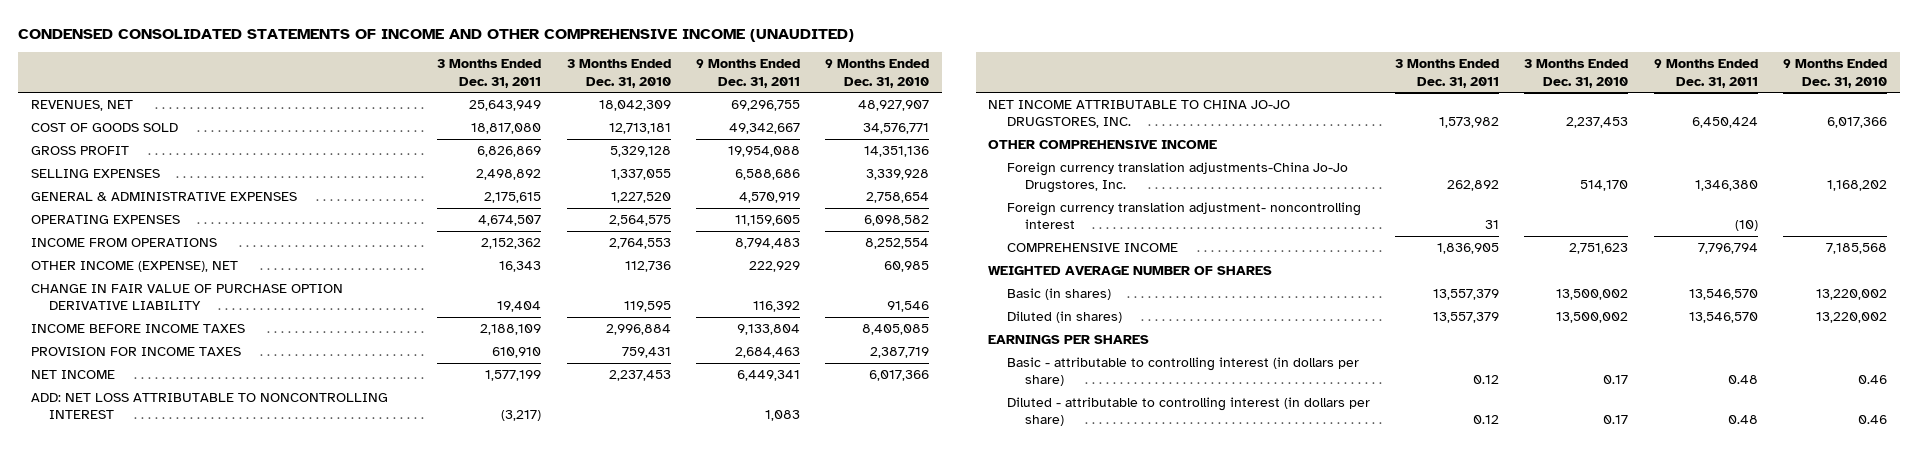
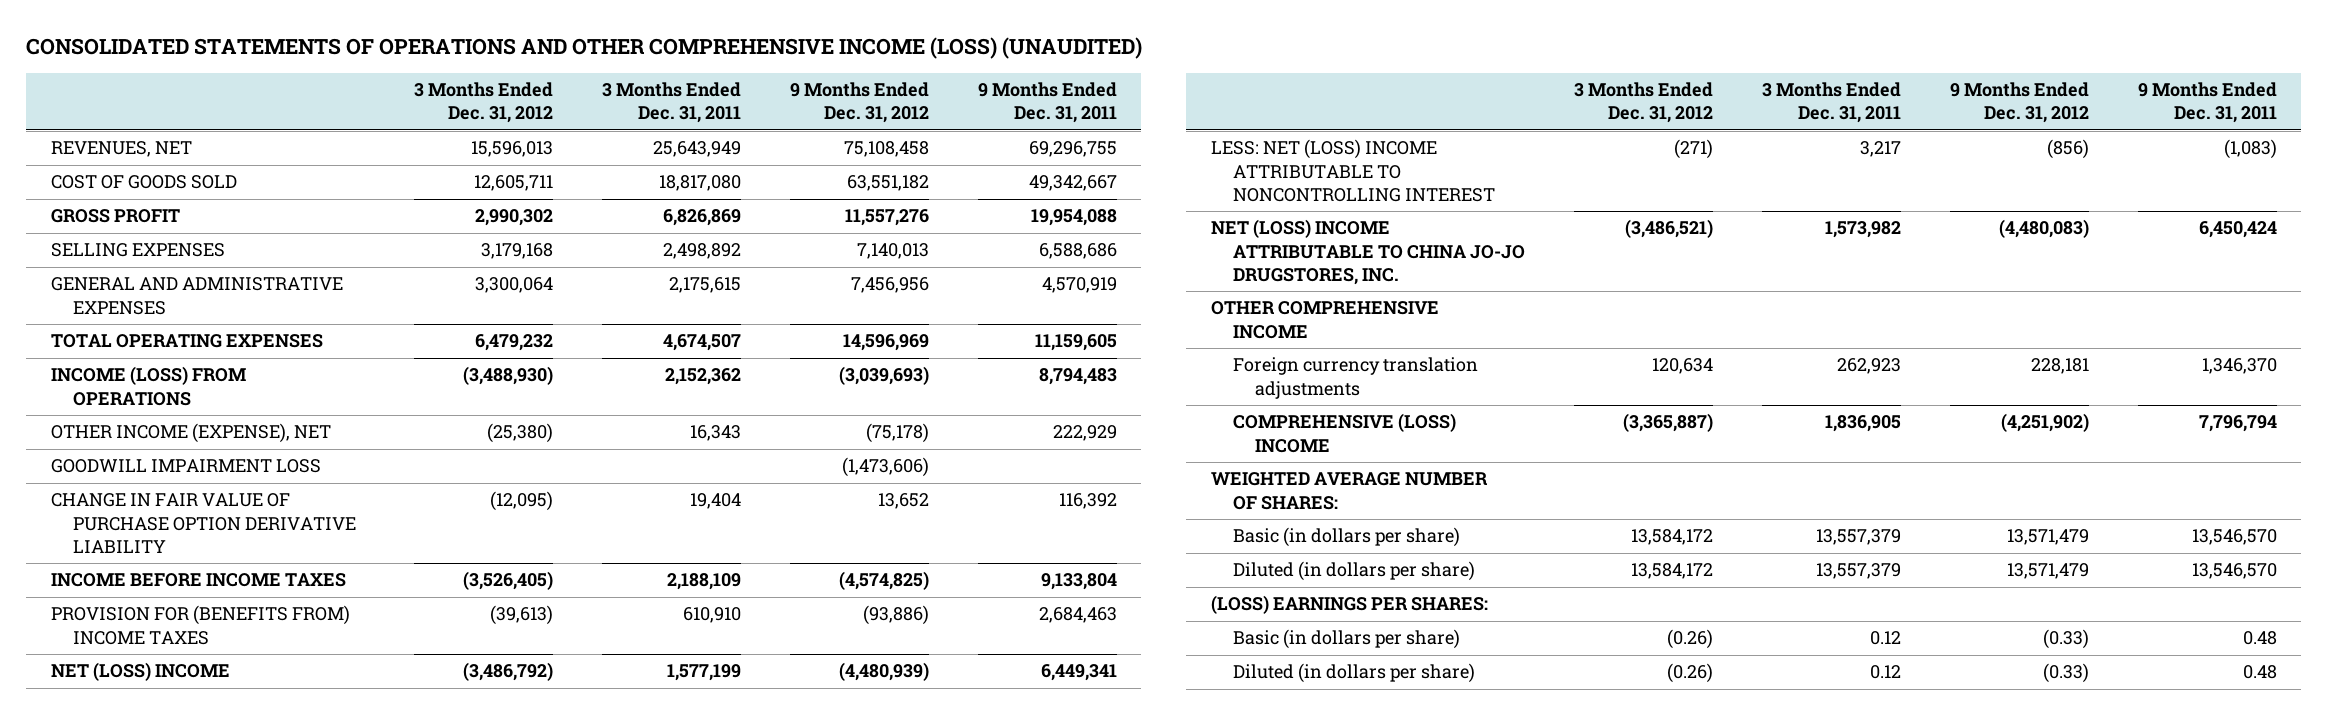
[17,28,854,42] CONDENSED CONSOLIDATED STATEMENTS OF INCOME AND OTHER COMPREHENSIVE INCOME (UNAUDITED) -> [26,37,1143,60] CONSOLIDATED STATEMENTS OF OPERATIONS AND OTHER COMPREHENSIVE INCOME (LOSS) (UNAUDITED)
[566,59,671,88] 3 Months Ended Dec. 31, 2010 -> none
[825,59,930,88] 9 Months Ended Dec. 31, 2010 -> none
none -> [413,81,553,124] 3 Months Ended Dec. 31, 2012
none -> [789,81,929,124] 9 Months Ended Dec. 31, 2012
[30,192,297,202] GENERAL & ADMINISTRATIVE EXPENSES -> [50,277,343,315] GENERAL AND ADMINISTRATIVE EXPENSES
[30,215,180,225] OPERATING EXPENSES -> [50,334,323,349] TOTAL OPERATING EXPENSES
[30,238,217,248] INCOME FROM OPERATIONS -> [50,366,246,406] INCOME (LOSS) FROM OPERATIONS
none -> [50,459,321,474] GOODWILL IMPAIRMENT LOSS
[30,347,241,357] PROVISION FOR INCOME TAXES -> [50,605,350,645] PROVISION FOR (BENEFITS FROM) INCOME TAXES
[30,370,115,380] NET INCOME -> [50,662,230,682] NET (LOSS) INCOME
[30,393,388,420] ADD: NET LOSS ATTRIBUTABLE TO NONCONTROLLING INTEREST -> [1210,139,1495,203] LESS: NET (LOSS) INCOME ATTRIBUTABLE TO NONCONTROLLING INTEREST
[501,410,542,422] (3,217) -> [1859,141,1901,158] 3,217
[764,410,800,422] 1,083 -> [2223,139,2277,160] (1,083)
[988,100,1291,129] NET INCOME ATTRIBUTABLE TO CHINA JO-JO DRUGSTORES, INC. -> [1210,219,1525,286] NET (LOSS) INCOME ATTRIBUTABLE TO CHINA JO-JO DRUGSTORES, INC.
[1006,202,1361,230] Foreign currency translation adjustment- noncontrolling interest -> none
[1006,162,1348,194] Foreign currency translation adjustments-China Jo-Jo Drugstores, Inc. -> [1232,357,1478,399] Foreign currency translation adjustments
[1447,180,1500,192] 262,892 -> [1836,358,1901,375] 262,923
[1694,180,1758,192] 1,346,380 -> [2201,358,2277,375] 1,346,370
[1006,243,1178,253] COMPREHENSIVE INCOME -> [1232,413,1456,453] COMPREHENSIVE (LOSS) INCOME
[988,266,1273,276] WEIGHTED AVERAGE NUMBER OF SHARES -> [1210,472,1488,510] WEIGHTED AVERAGE NUMBER OF SHARES:
[1006,288,1111,301] Basic (in shares) -> [1232,527,1460,548] Basic (in dollars per share)
[1006,311,1122,324] Diluted (in shares) -> [1232,561,1475,582] Diluted (in dollars per share)
[988,335,1150,345] EARNINGS PER SHARES -> [1210,595,1488,615] (LOSS) EARNINGS PER SHARES:
[1006,357,1359,387] Basic - attributable to controlling interest (in dollars per share) -> [1232,629,1460,650] Basic (in dollars per share)
[1006,397,1370,427] Diluted - attributable to controlling interest (in dollars per share) -> [1232,663,1475,684] Diluted (in dollars per share)

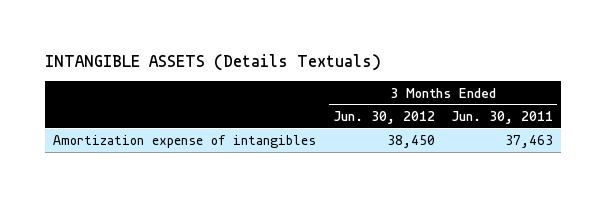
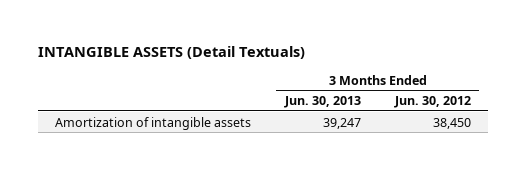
[45,54,382,72] INTANGIBLE ASSETS (Details Textuals) -> [37,46,305,60] INTANGIBLE ASSETS (Detail Textuals)
[451,110,554,124] Jun. 30, 2011 -> none
none -> [283,96,361,109] Jun. 30, 2013
[53,135,317,149] Amortization expense of intangibles -> [54,116,251,130] Amortization of intangible assets

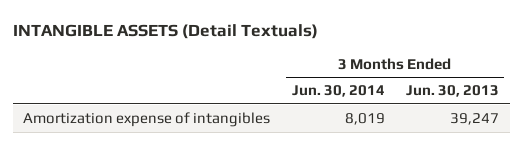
[393,96,471,109] Jun. 30, 2012 -> none
none -> [291,85,385,98] Jun. 30, 2014
[54,116,251,130] Amortization of intangible assets -> [23,112,271,128] Amortization expense of intangibles

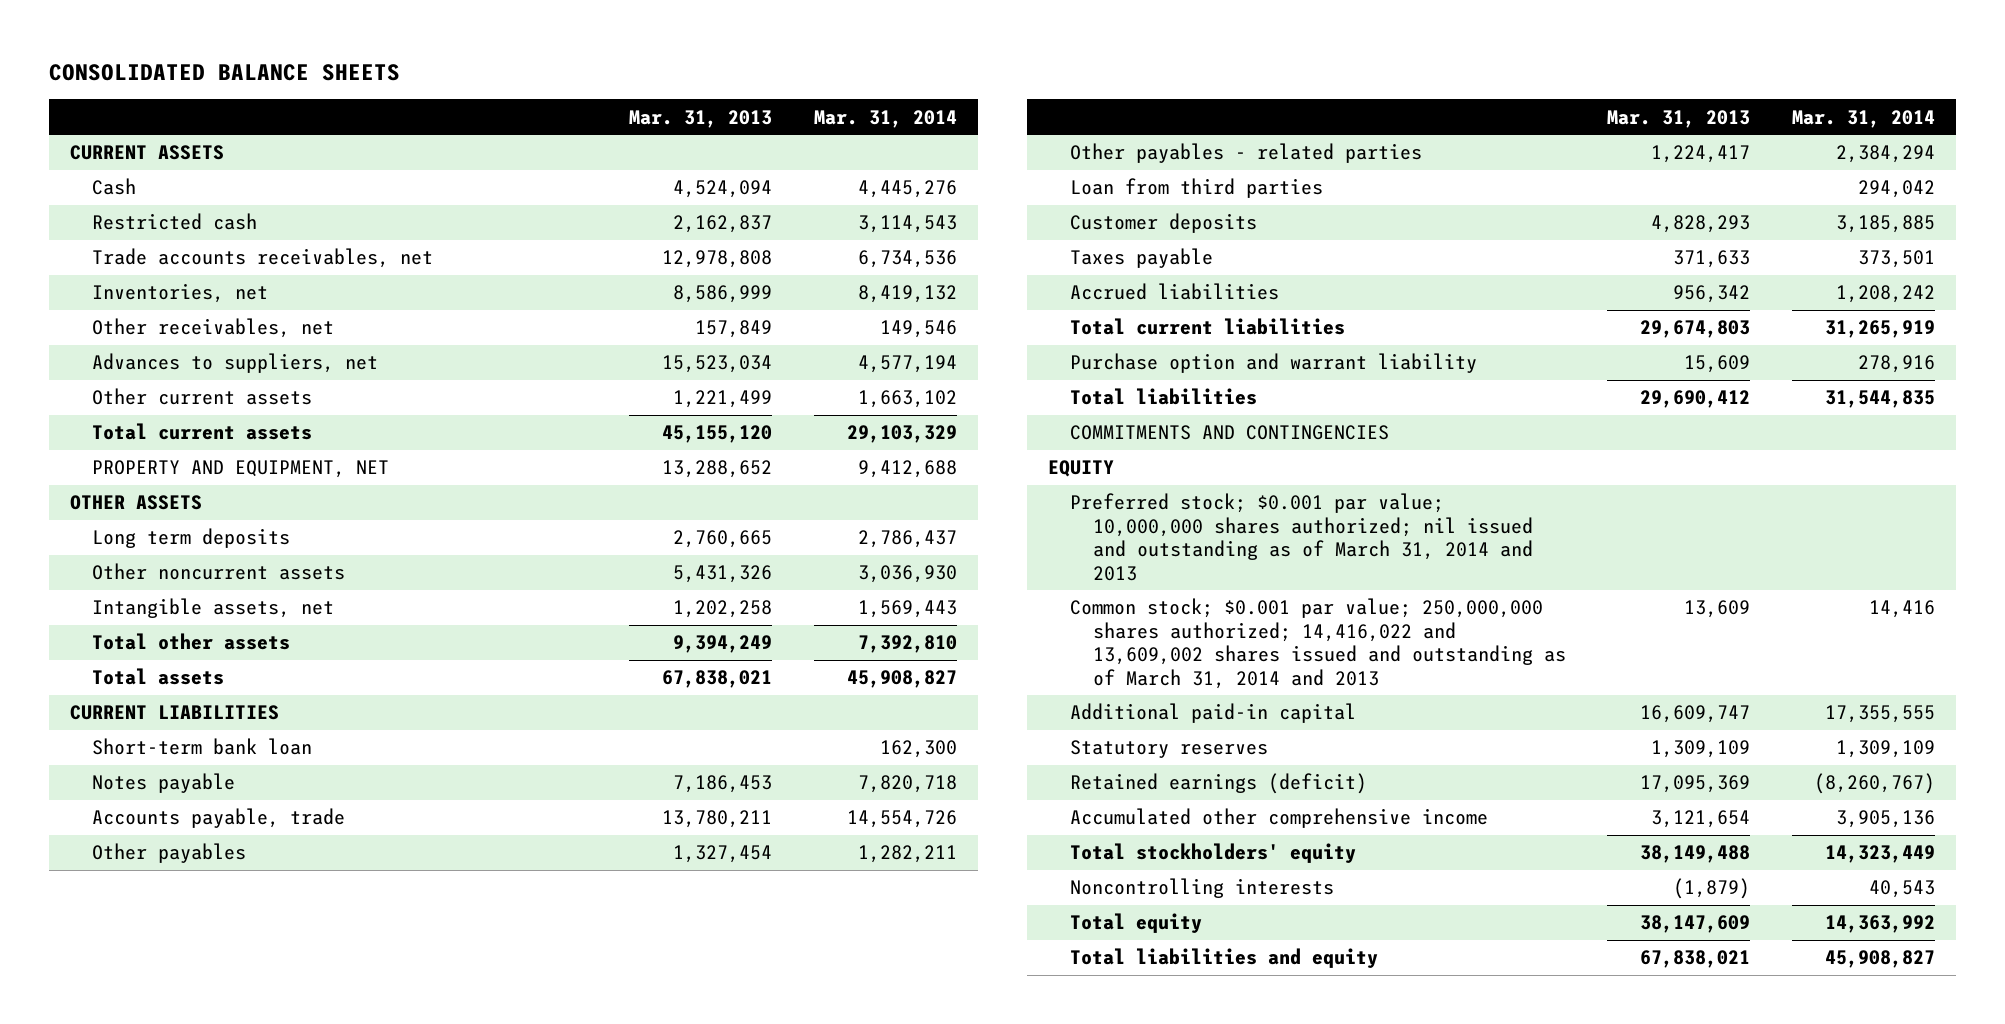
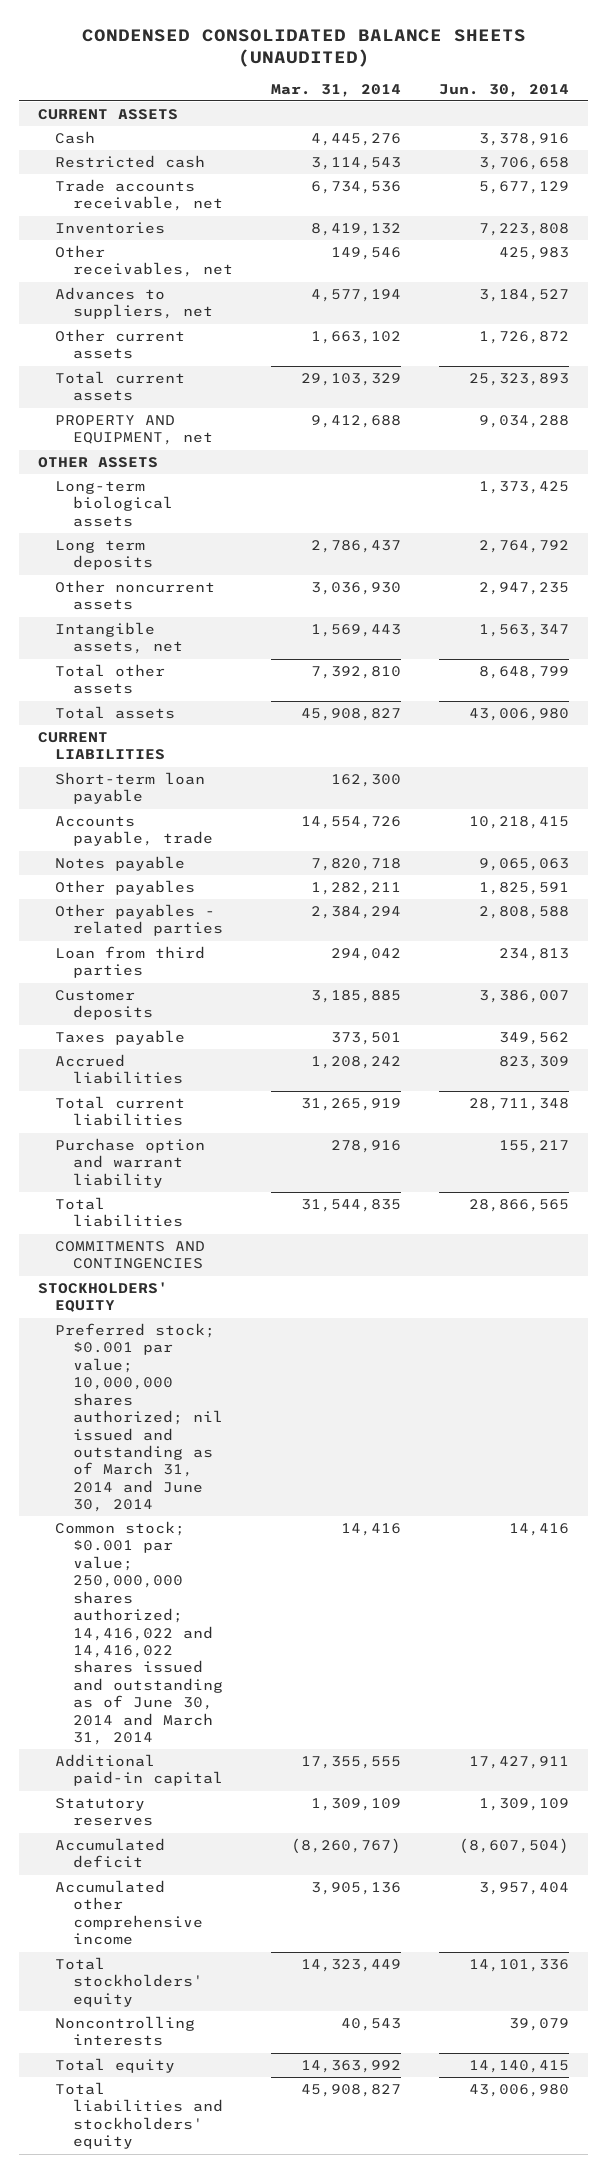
[49,63,401,81] CONSOLIDATED BALANCE SHEETS -> [81,28,526,67] CONDENSED CONSOLIDATED BALANCE SHEETS (UNAUDITED)
[629,109,773,128] Mar. 31, 2013 -> none
none -> [439,83,570,97] Jun. 30, 2014
[92,248,434,269] Trade accounts receivables, net -> [55,179,223,212] Trade accounts receivable, net
[92,283,269,304] Inventories, net -> [55,222,166,235] Inventories
[92,460,390,479] PROPERTY AND EQUIPMENT, NET -> [55,415,213,446] PROPERTY AND EQUIPMENT, net
none -> [55,481,173,527] Long-term biological assets
[92,738,313,756] Short-term bank loan -> [55,772,206,805] Short-term loan payable
[92,773,236,794] Notes payable -> [55,856,186,872] Notes payable
[1048,460,1115,478] EQUITY -> [37,1282,168,1313] STOCKHOLDERS' EQUITY
[1070,493,1533,581] Preferred stock; $0.001 par value; 10,000,000 shares authorized; nil issued and outstanding as of March 31, 2014 and 2013 -> [55,1323,223,1513] Preferred stock; $0.001 par value; 10,000,000 shares authorized; nil issued and outstanding as of March 31, 2014 and June 30, 2014
[1070,598,1566,689] Common stock; $0.001 par value; 250,000,000 shares authorized; 14,416,022 and 13,609,002 shares issued and outstanding as of March 31, 2014 and 2013 -> [55,1521,223,1746] Common stock; $0.001 par value; 250,000,000 shares authorized; 14,416,022 and 14,416,022 shares issued and outstanding as of June 30, 2014 and March 31, 2014
[1070,773,1368,795] Retained earnings (deficit) -> [55,1838,166,1869] Accumulated deficit
[1070,948,1379,969] Total liabilities and equity -> [55,2082,223,2150] Total liabilities and stockholders' equity

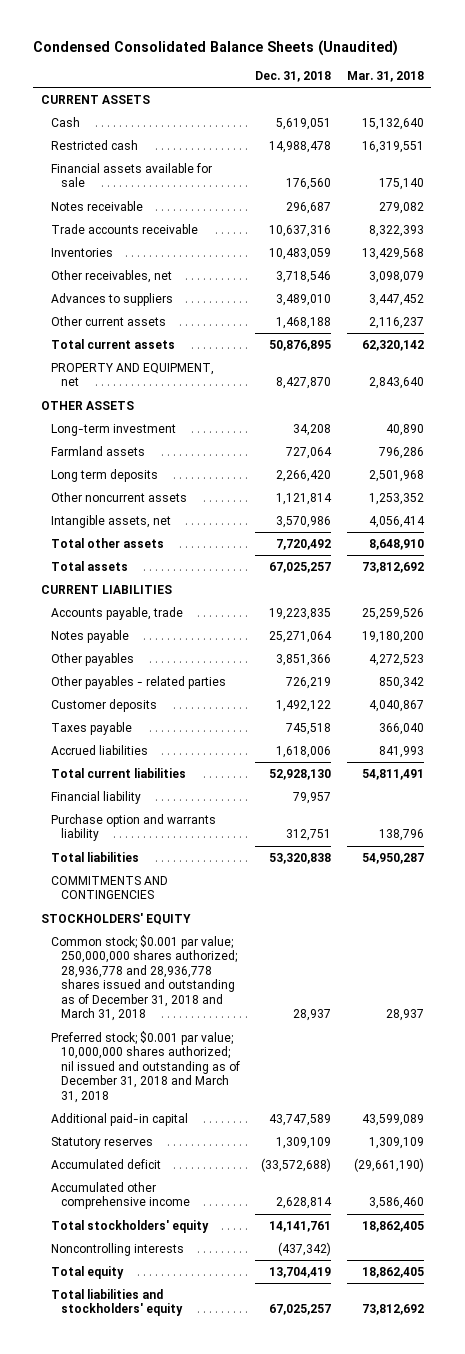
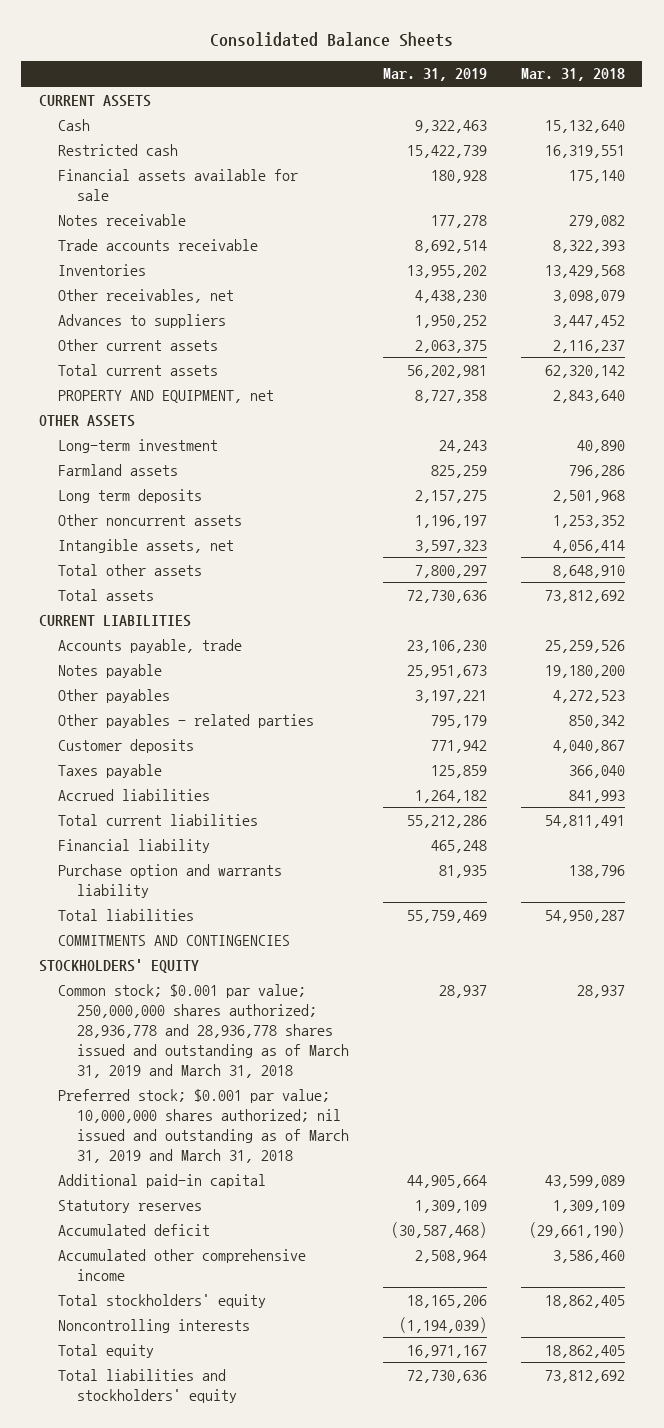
[33,40,399,57] Condensed Consolidated Balance Sheets (Unaudited) -> [209,32,453,48] Consolidated Balance Sheets
[255,71,332,83] Dec. 31, 2018 -> none
none -> [382,68,487,82] Mar. 31, 2019
[51,934,237,1022] Common stock; $0.001 par value; 250,000,000 shares authorized; 28,936,778 and 28,936,778 shares issued and outstanding as of December 31, 2018 and March 31, 2018 -> [57,983,349,1078] Common stock; $0.001 par value; 250,000,000 shares authorized; 28,936,778 and 28,936,778 shares issued and outstanding as of March 31, 2019 and March 31, 2018
[51,1030,240,1103] Preferred stock; $0.001 par value; 10,000,000 shares authorized; nil issued and outstanding as of December 31, 2018 and March 31, 2018 -> [57,1088,349,1163] Preferred stock; $0.001 par value; 10,000,000 shares authorized; nil issued and outstanding as of March 31, 2019 and March 31, 2018

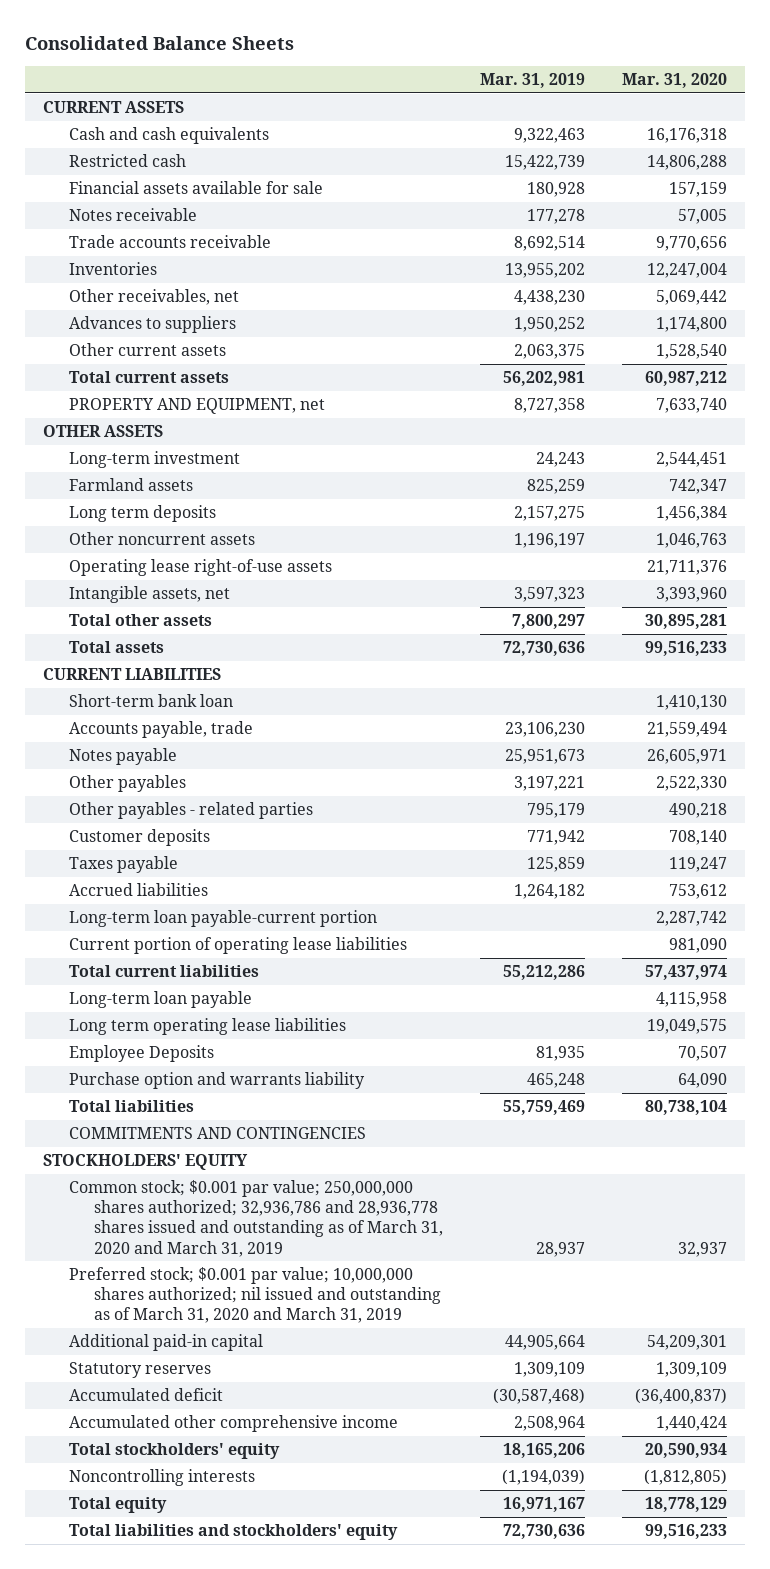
[521,68,626,82] Mar. 31, 2018 -> none
none -> [621,72,727,88] Mar. 31, 2020
[57,118,90,131] Cash -> [68,127,269,145] Cash and cash equivalents
none -> [68,559,332,577] Operating lease right-of-use assets
none -> [68,694,233,708] Short-term bank loan
none -> [68,910,377,928] Long-term loan payable-current portion
none -> [68,937,407,955] Current portion of operating lease liabilities
[57,838,210,853] Financial liability -> none
none -> [68,991,252,1009] Long-term loan payable
none -> [68,1018,346,1036] Long term operating lease liabilities
none -> [68,1045,214,1063] Employee Deposits
[438,864,487,878] 81,935 -> [526,1073,585,1089] 465,248
[57,983,349,1078] Common stock; $0.001 par value; 250,000,000 shares authorized; 28,936,778 and 28,936,778 shares issued and outstanding as of March 31, 2019 and March 31, 2018 -> [68,1180,443,1257] Common stock; $0.001 par value; 250,000,000 shares authorized; 32,936,786 and 28,936,778 shares issued and outstanding as of March 31, 2020 and March 31, 2019
[57,1088,349,1163] Preferred stock; $0.001 par value; 10,000,000 shares authorized; nil issued and outstanding as of March 31, 2019 and March 31, 2018 -> [68,1267,441,1324] Preferred stock; $0.001 par value; 10,000,000 shares authorized; nil issued and outstanding as of March 31, 2020 and March 31, 2019

